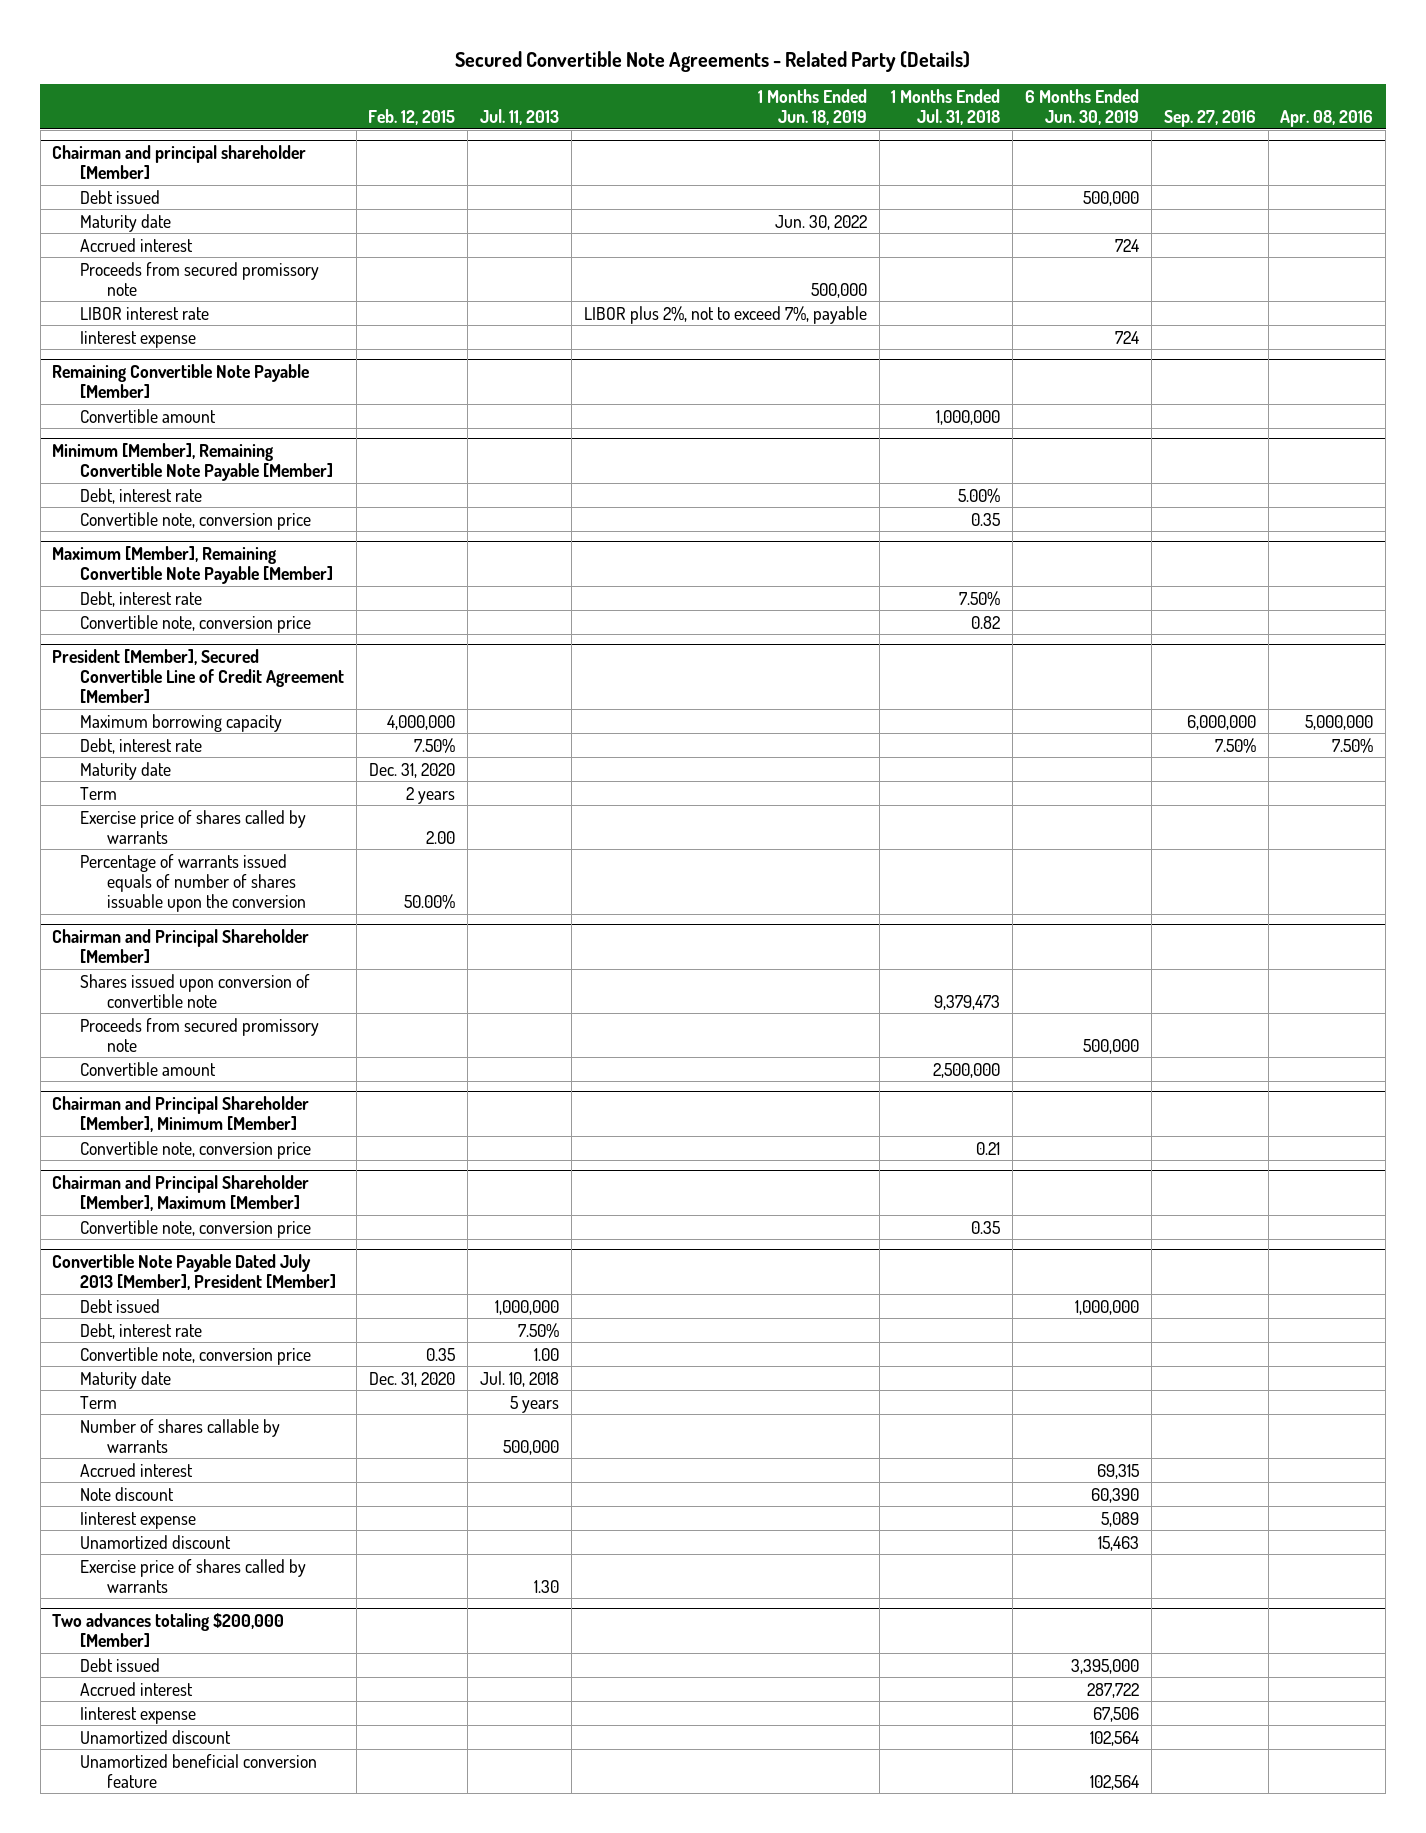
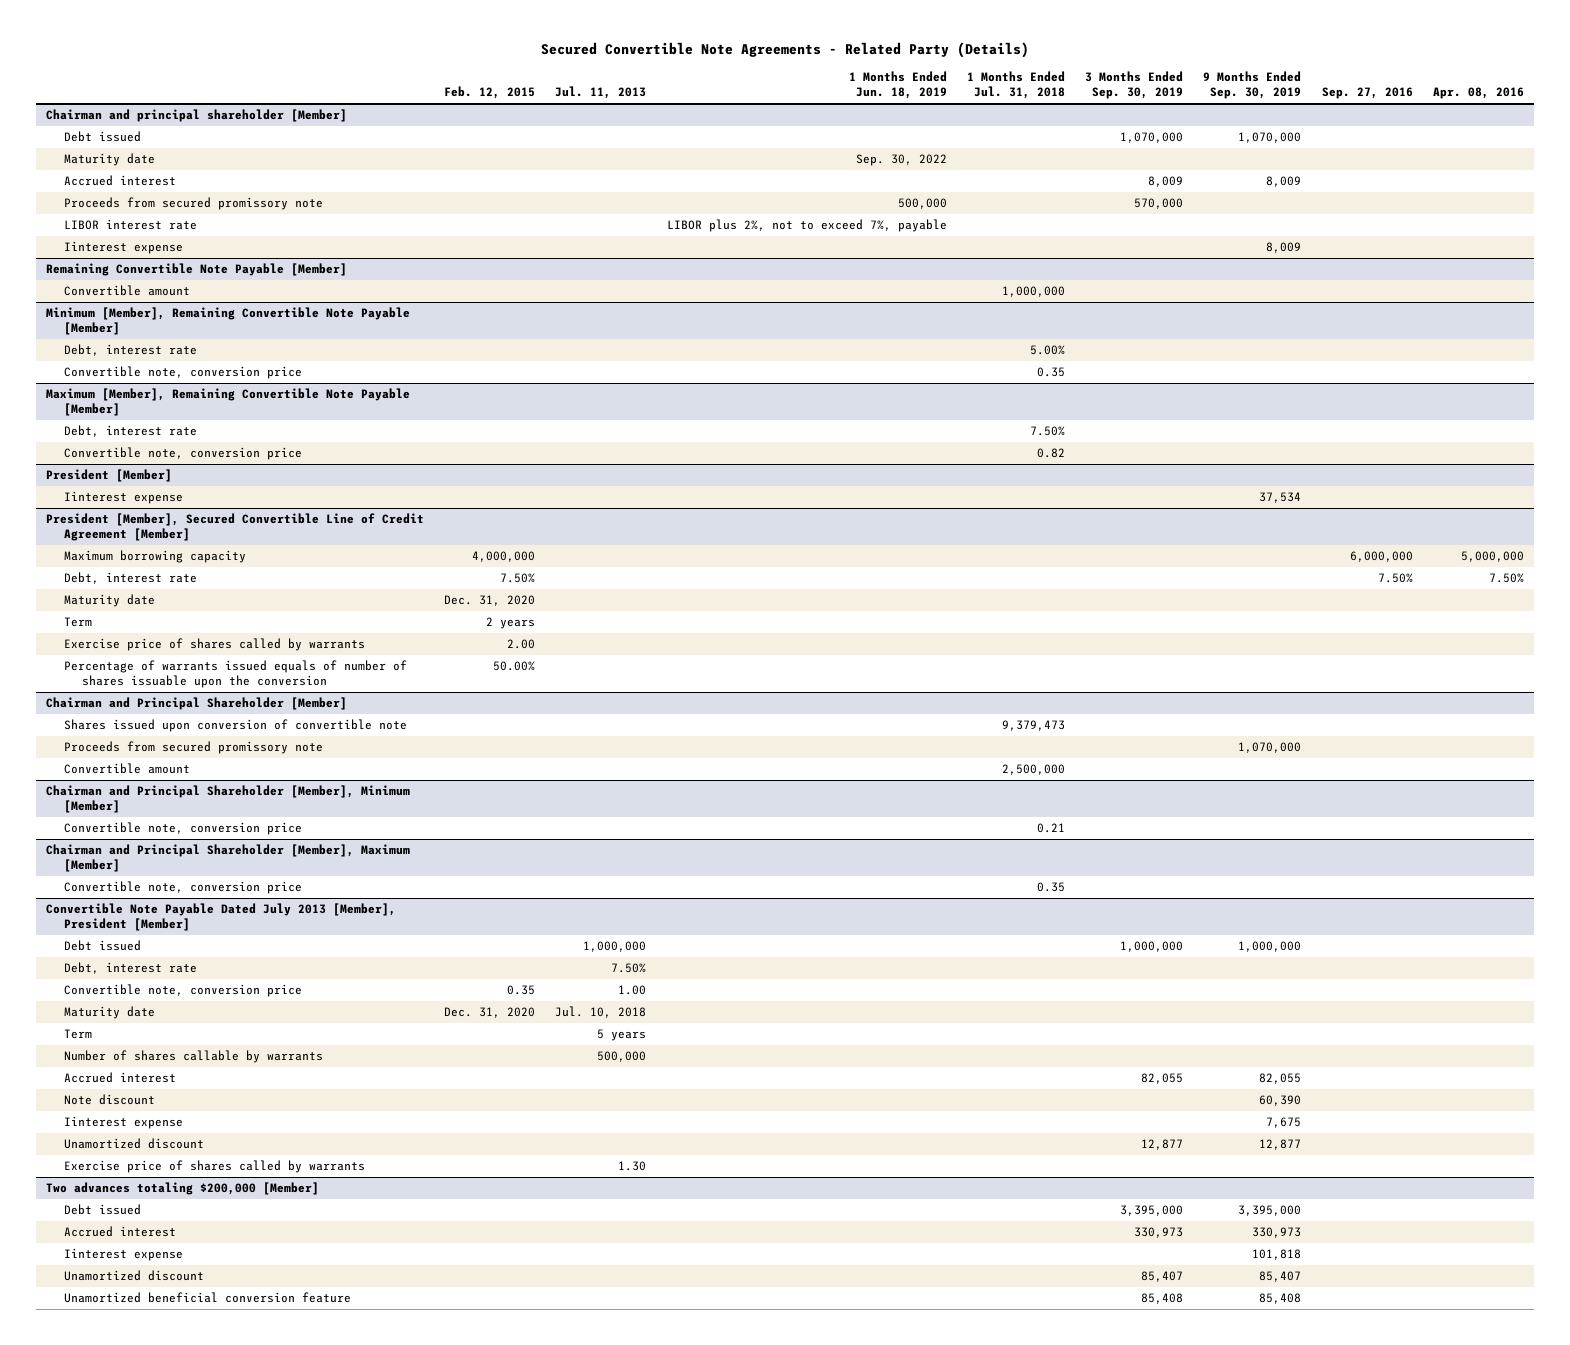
[1025,88,1140,125] 6 Months Ended Jun. 30, 2019 -> none
none -> [1085,71,1184,100] 3 Months Ended Sep. 30, 2019
none -> [1203,71,1302,100] 9 Months Ended Sep. 30, 2019
[774,214,867,230] Jun. 30, 2022 -> [855,154,947,167] Sep. 30, 2022
none -> [45,469,172,483] President [Member]
none -> [63,491,183,505] Iinterest expense

